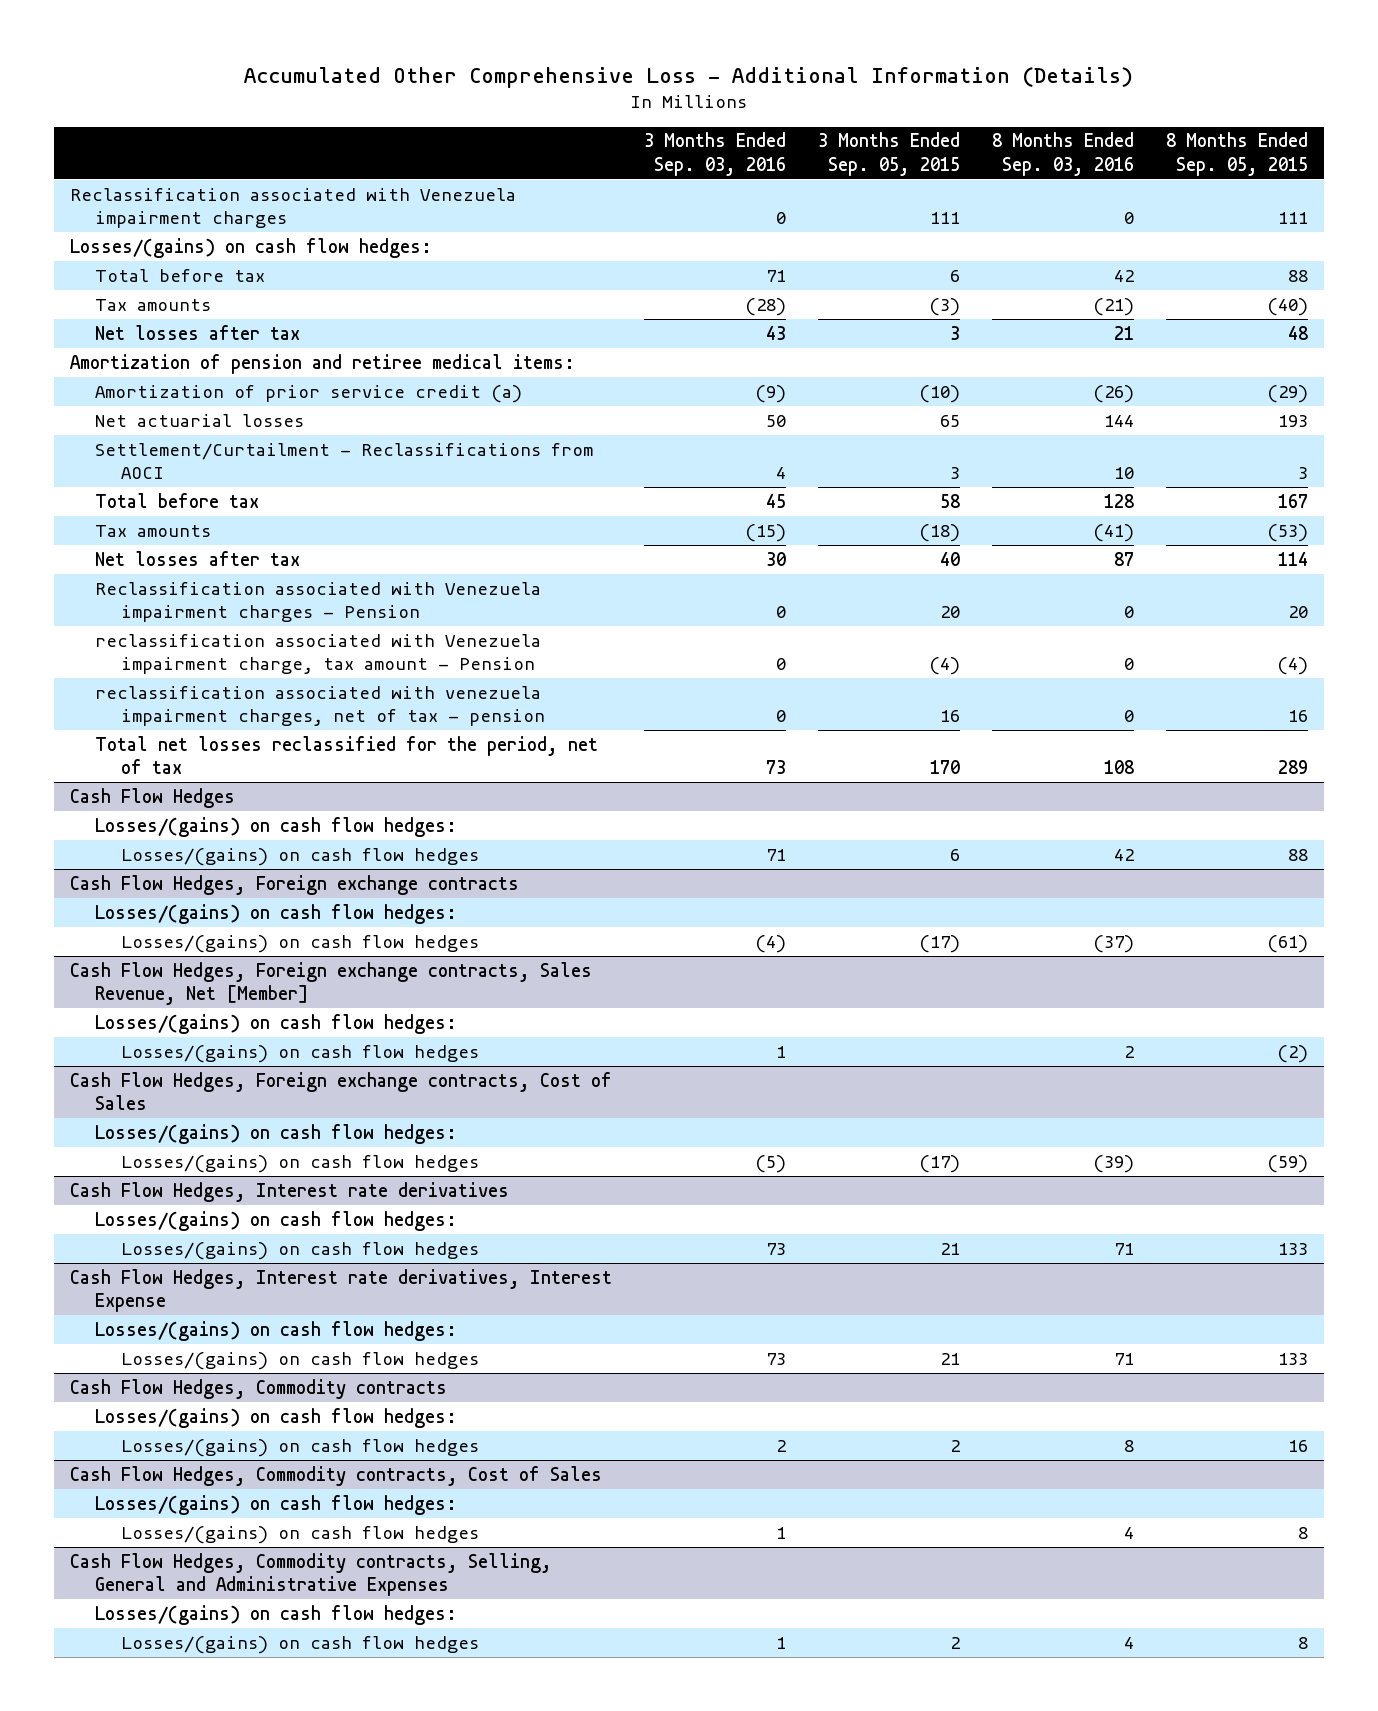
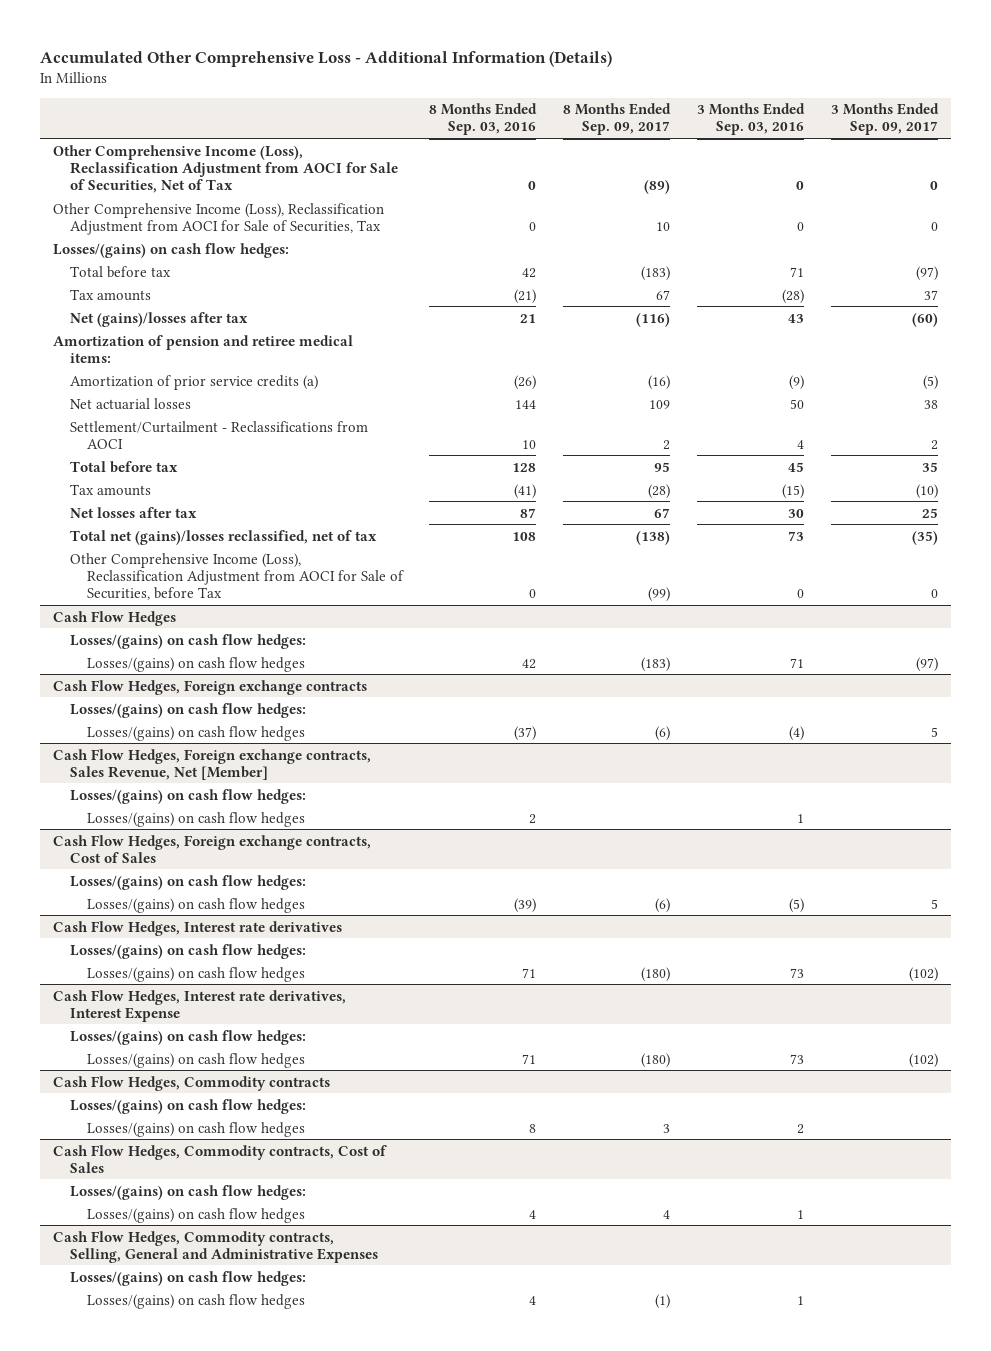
[817,132,960,176] 3 Months Ended Sep. 05, 2015 -> none
[1166,132,1309,176] 8 Months Ended Sep. 05, 2015 -> none
none -> [563,103,672,136] 8 Months Ended Sep. 09, 2017
none -> [830,103,939,136] 3 Months Ended Sep. 09, 2017
[69,187,516,229] Reclassification associated with Venezuela impairment charges -> none
none -> [53,144,398,193] Other Comprehensive Income (Loss), Reclassification Adjustment from AOCI for Sale of Securities, Net of Tax
none -> [53,202,385,235] Other Comprehensive Income (Loss), Reclassification Adjustment from AOCI for Sale of Securities, Tax
[95,324,301,340] Net losses after tax -> [69,311,248,327] Net (gains)/losses after tax
[95,384,523,403] Amortization of prior service credit (a) -> [69,374,318,390] Amortization of prior service credits (a)
[95,581,542,623] Reclassification associated with Venezuela impairment charges - Pension -> none
[95,633,542,675] reclassification associated with Venezuela impairment charge, tax amount - Pension -> none
[95,685,546,727] reclassification associated with venezuela impairment charges, net of tax - pension -> none
[95,735,599,775] Total net losses reclassified for the period, net of tax -> [69,529,377,545] Total net (gains)/losses reclassified, net of tax
none -> [69,552,404,600] Other Comprehensive Income (Loss), Reclassification Adjustment from AOCI for Sale of Securities, before Tax

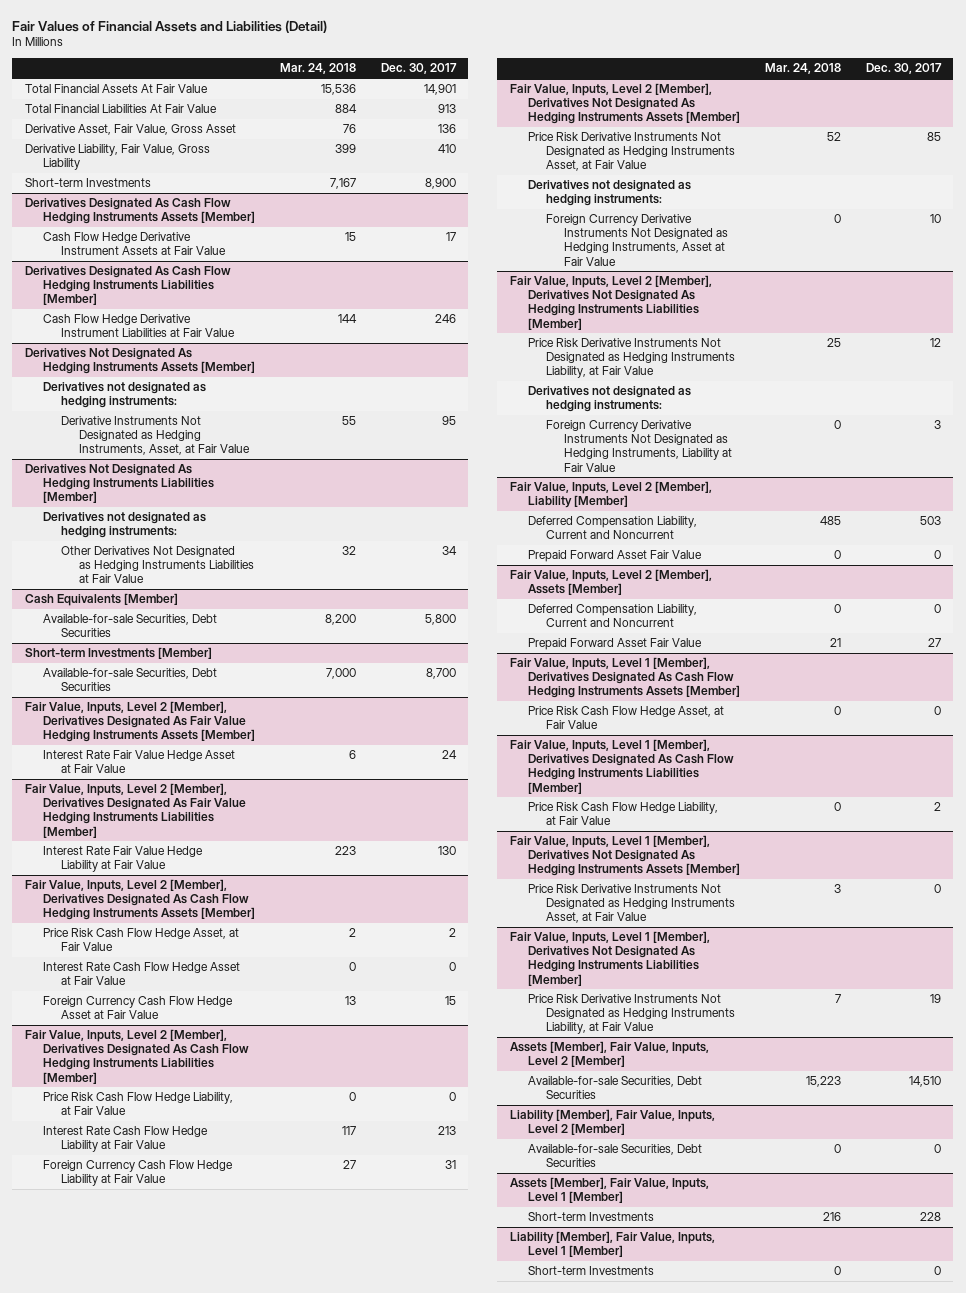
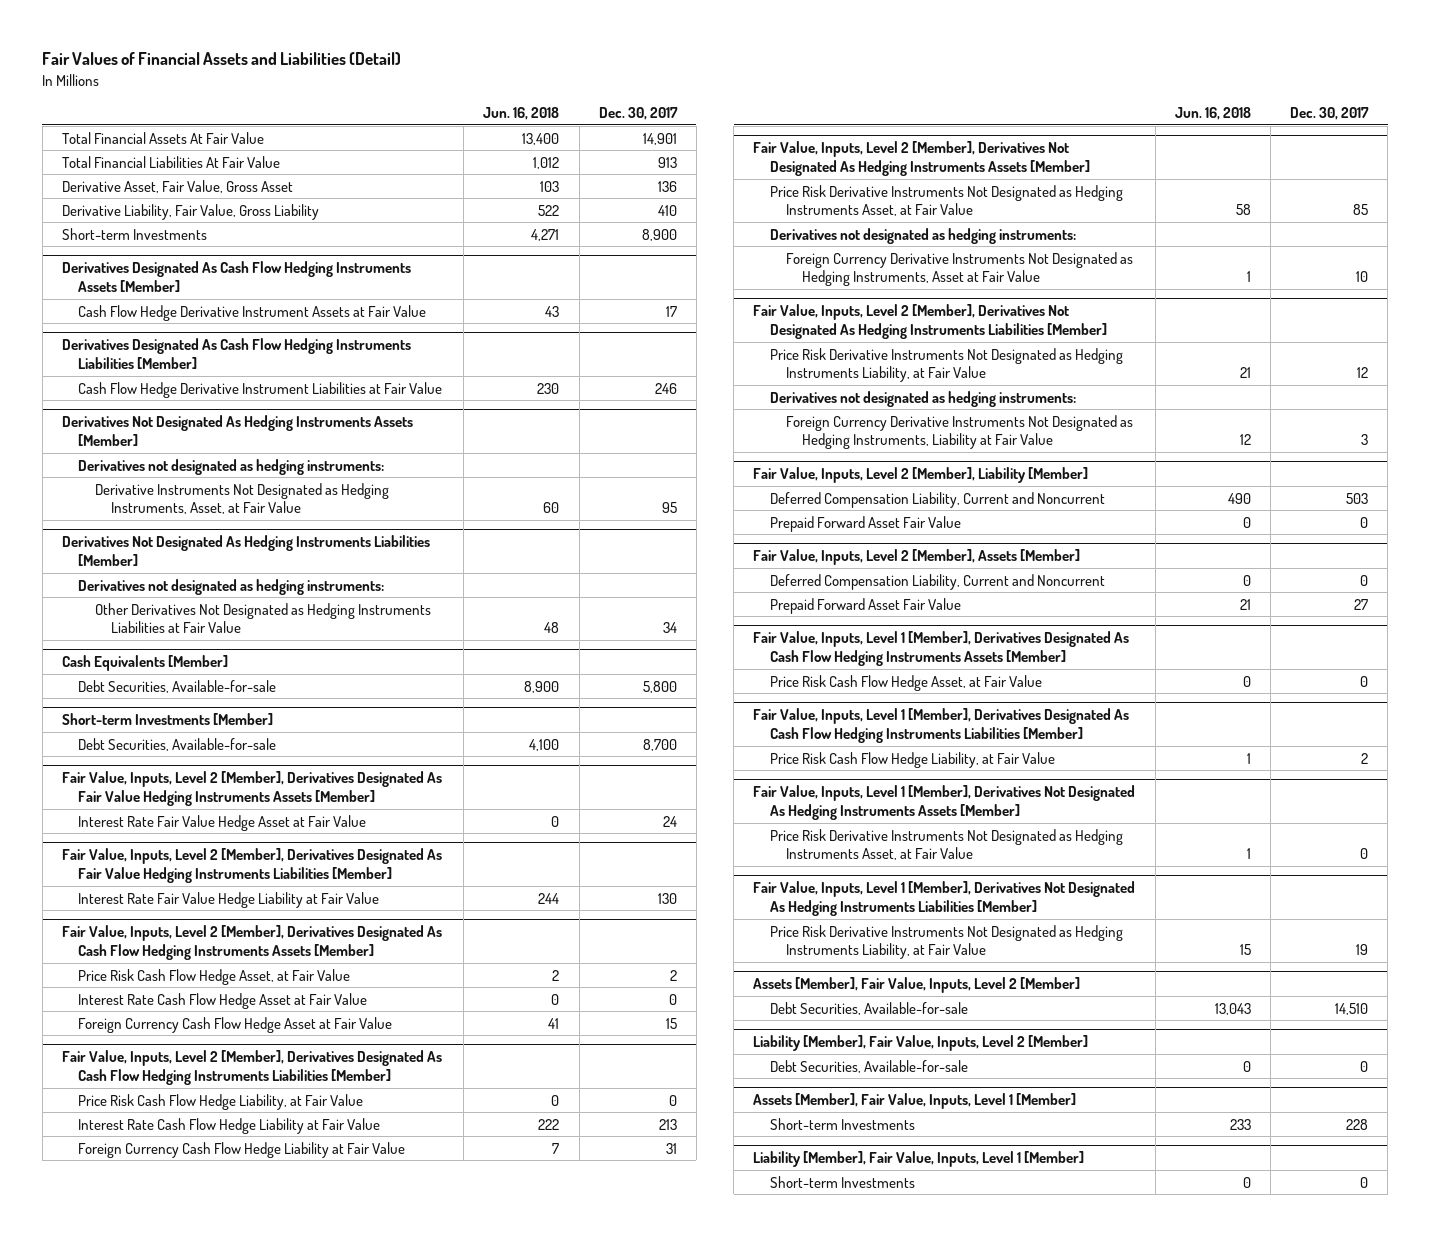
[279,63,356,75] Mar. 24, 2018 -> none
none -> [483,107,560,121] Jun. 16, 2018
[42,614,217,638] Available-for-sale Securities, Debt Securities -> [78,679,277,693] Debt Securities, Available-for-sale
[42,668,217,692] Available-for-sale Securities, Debt Securities -> [78,737,277,751] Debt Securities, Available-for-sale
[527,1076,702,1100] Available-for-sale Securities, Debt Securities -> [769,1001,968,1015] Debt Securities, Available-for-sale
[527,1144,702,1168] Available-for-sale Securities, Debt Securities -> [769,1059,968,1073] Debt Securities, Available-for-sale

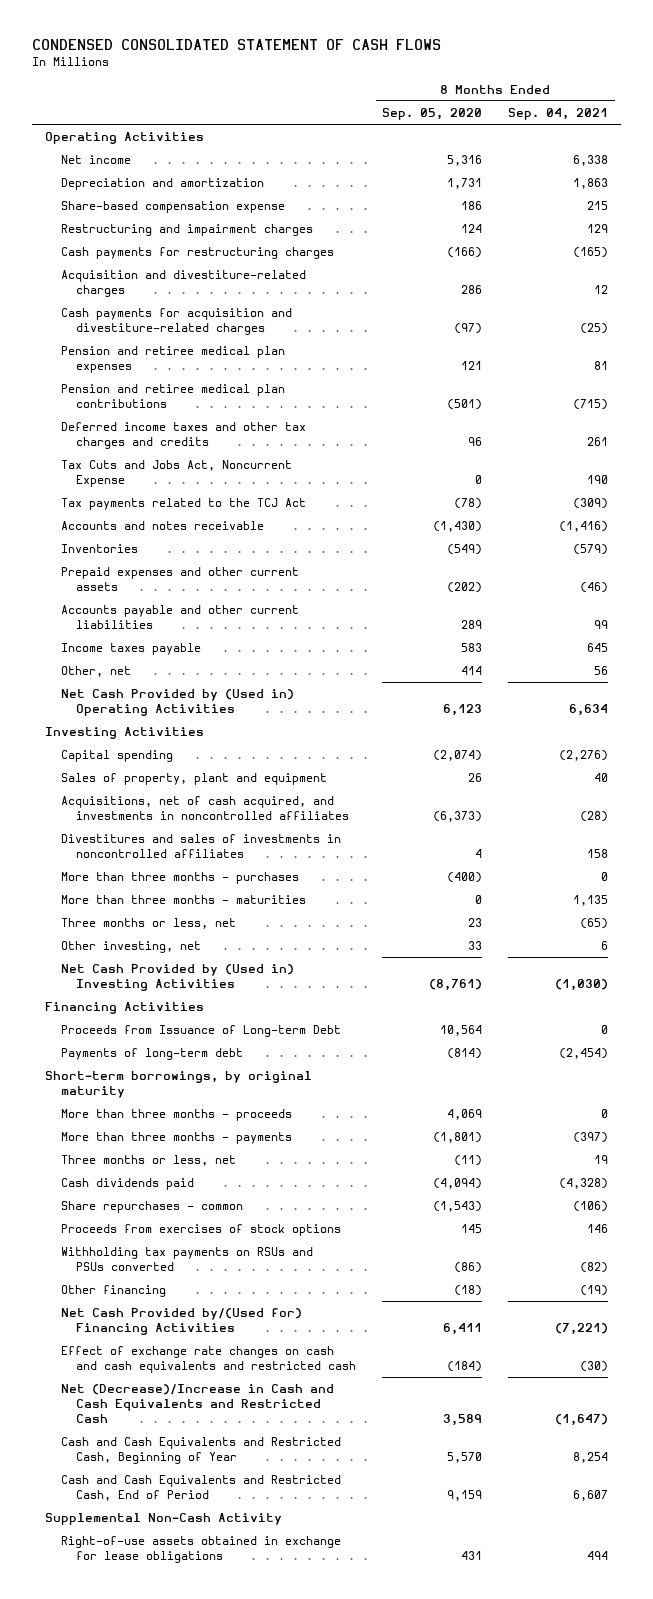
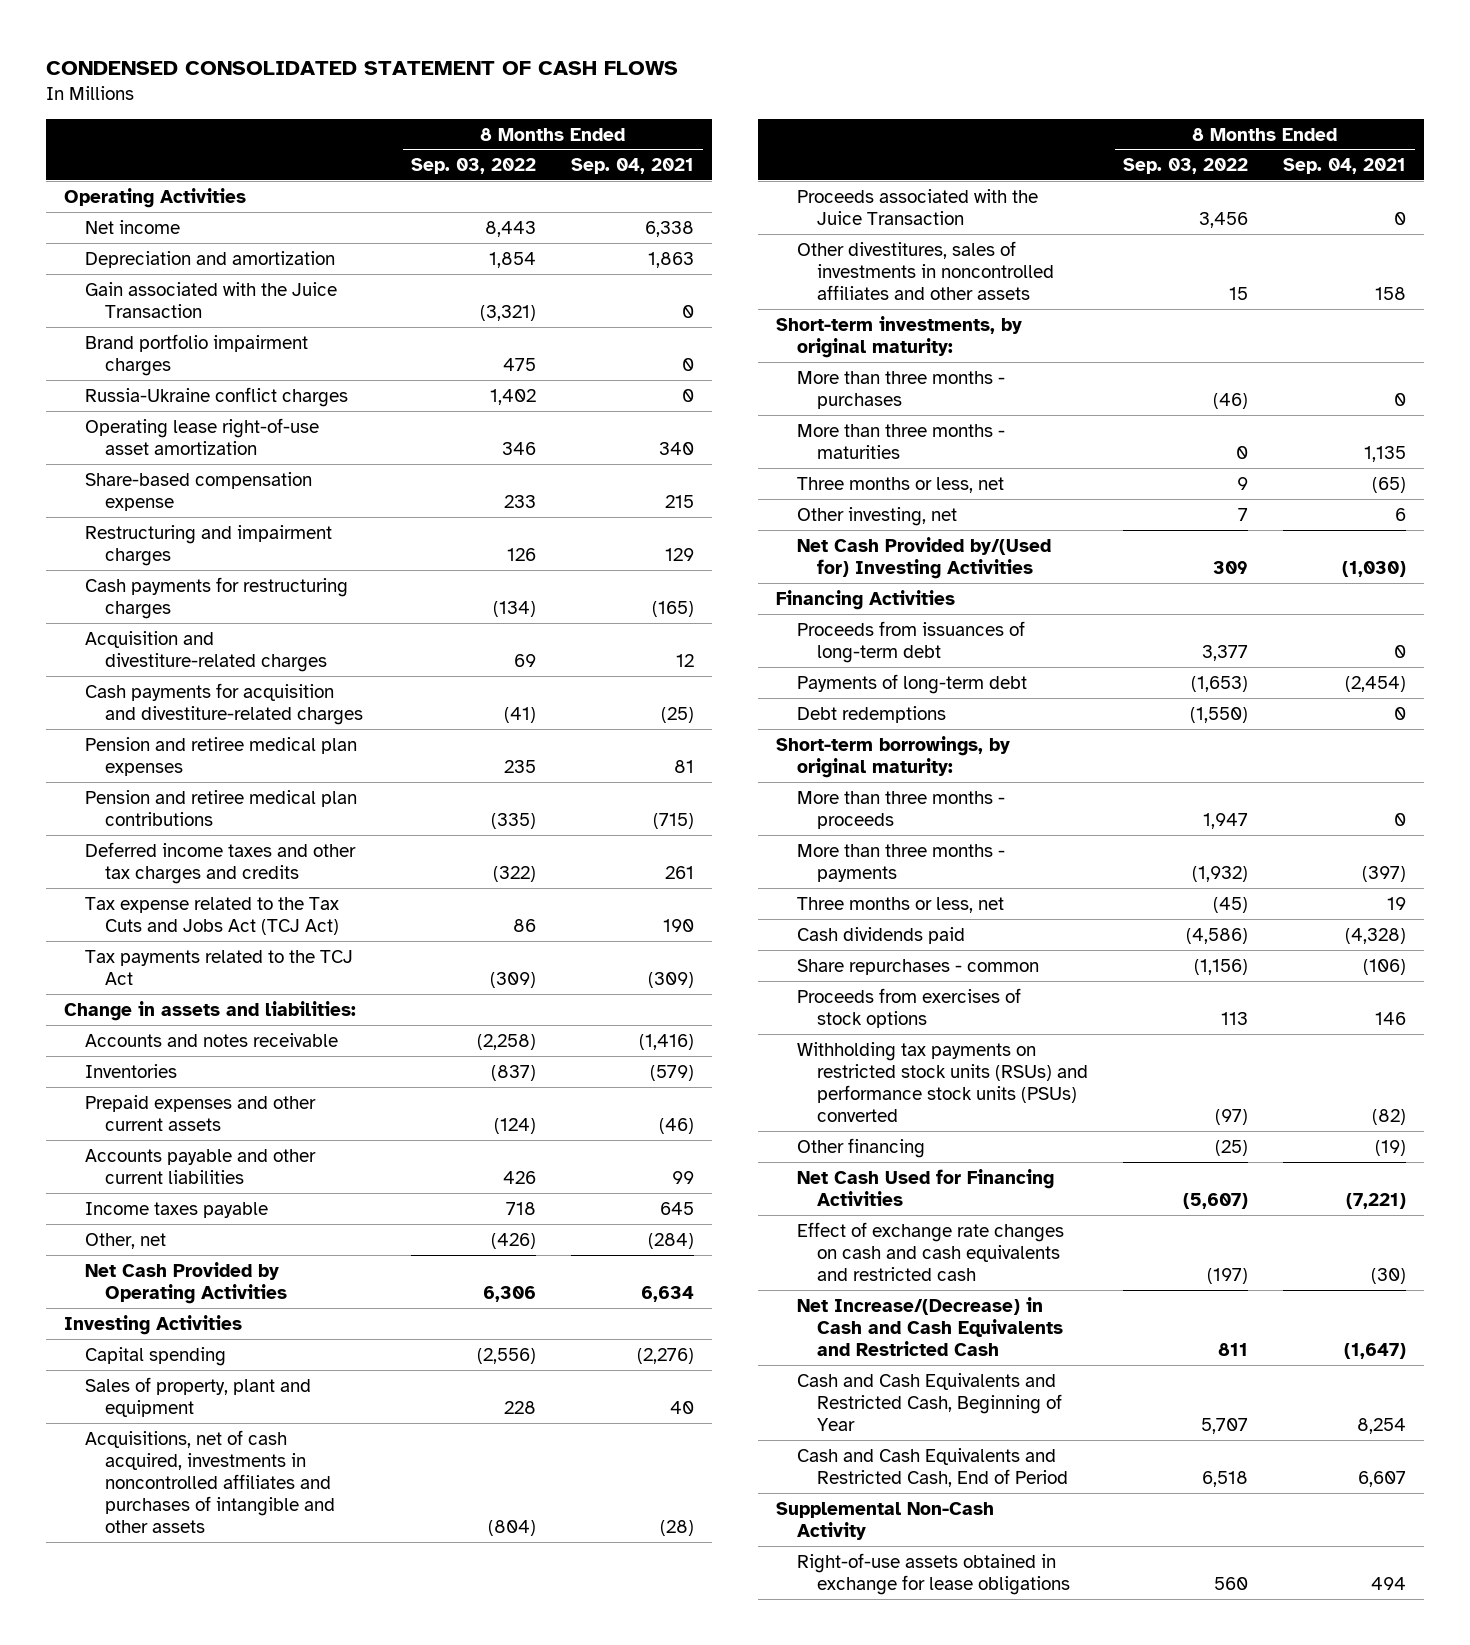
[382,107,483,120] Sep. 05, 2020 -> none
none -> [411,158,537,175] Sep. 03, 2022
none -> [84,281,337,318] Gain associated with the Juice Transaction
none -> [84,333,308,376] Brand portfolio impairment charges
none -> [84,386,348,407] Russia-Ukraine conflict charges
none -> [84,417,319,455] Operating lease right-of-use asset amortization
[60,460,292,487] Tax Cuts and Jobs Act, Noncurrent Expense -> [84,896,340,935] Tax expense related to the Tax Cuts and Jobs Act (TCJ Act)
none -> [63,1000,356,1021] Change in assets and liabilities:
[594,666,609,676] 56 -> [648,1232,695,1249] (284)
[60,689,294,716] Net Cash Provided by (Used in) Operating Activities -> [84,1261,288,1304] Net Cash Provided by Operating Activities
[60,796,349,820] Acquisitions, net of cash acquired, and investments in noncontrolled affiliates -> [84,1429,336,1534] Acquisitions, net of cash acquired, investments in noncontrolled affiliates and purchases of intangible and other assets
none -> [796,188,1038,225] Proceeds associated with the Juice Transaction
[60,834,341,858] Divestitures and sales of investments in noncontrolled affiliates -> [796,240,1055,300] Other divestitures, sales of investments in noncontrolled affiliates and other assets
none -> [775,315,1022,358] Short-term investments, by original maturity:
[60,964,294,991] Net Cash Provided by (Used in) Investing Activities -> [796,536,1051,579] Net Cash Provided by/(Used for) Investing Activities
[60,1025,341,1038] Proceeds from Issuance of Long-term Debt -> [796,620,1025,663] Proceeds from issuances of long-term debt
none -> [796,705,946,723] Debt redemptions
[45,1071,313,1098] Short-term borrowings, by original maturity -> [775,735,1010,778] Short-term borrowings, by original maturity:
[60,1247,313,1271] Withholding tax payments on RSUs and PSUs converted -> [796,1041,1089,1122] Withholding tax payments on restricted stock units (RSUs) and performance stock units (PSUs) converted
[60,1308,302,1335] Net Cash Provided by/(Used for) Financing Activities -> [796,1168,1054,1206] Net Cash Used for Financing Activities
[60,1384,334,1423] Net (Decrease)/Increase in Cash and Cash Equivalents and Restricted Cash -> [796,1296,1064,1356] Net Increase/(Decrease) in Cash and Cash Equivalents and Restricted Cash

